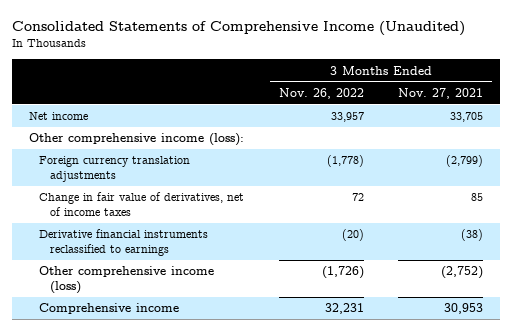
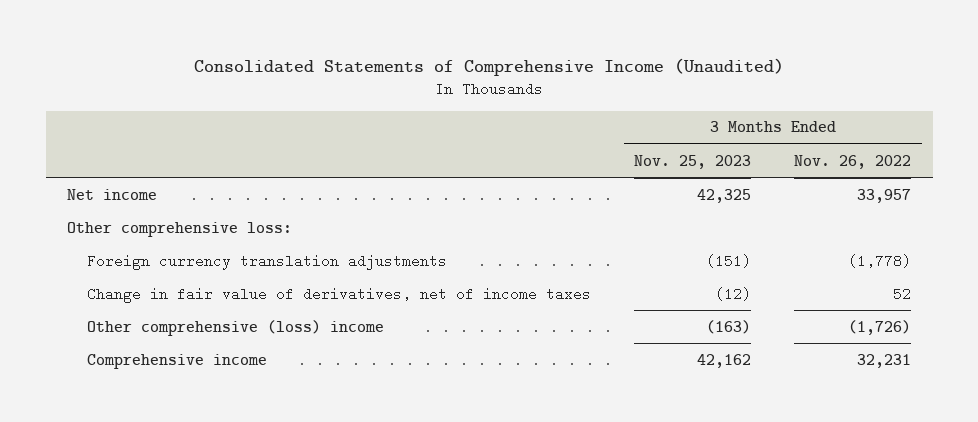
[398,87,484,99] Nov. 27, 2021 -> none
none -> [634,154,752,169] Nov. 25, 2023
[29,133,245,147] Other comprehensive income (loss): -> [67,221,293,237] Other comprehensive loss:
[39,229,209,256] Derivative financial instruments reclassified to earnings -> none
[351,193,364,202] 72 -> [893,286,912,301] 52
[39,266,215,294] Other comprehensive income (loss) -> [87,319,385,336] Other comprehensive (loss) income

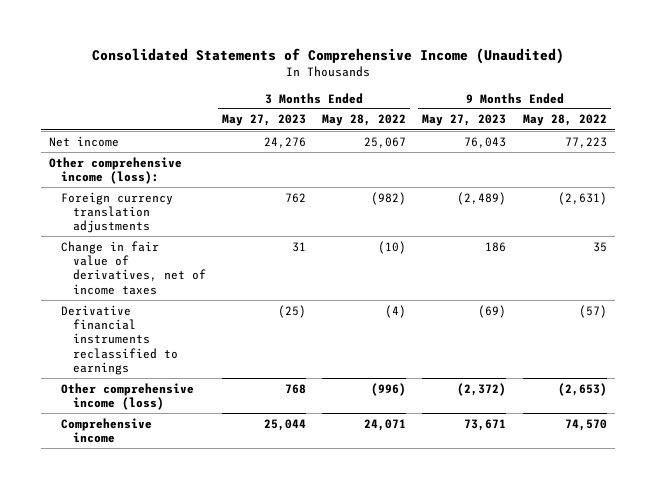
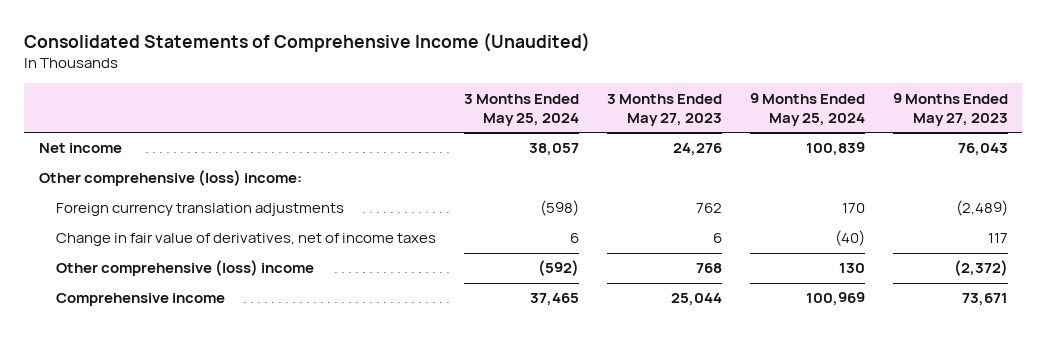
[322,114,407,127] May 28, 2022 -> none
[522,114,607,127] May 28, 2022 -> none
none -> [463,93,579,126] 3 Months Ended May 25, 2024
none -> [749,92,865,126] 9 Months Ended May 25, 2024
[49,156,183,184] Other comprehensive income (loss): -> [38,170,302,187] Other comprehensive (loss) income:
[60,304,178,375] Derivative financial instruments reclassified to earnings -> none
[292,241,307,252] 31 -> [712,233,722,244] 6
[485,241,507,252] 186 -> [988,233,1009,244] 117
[60,382,194,410] Other comprehensive income (loss) -> [55,260,314,277] Other comprehensive (loss) income

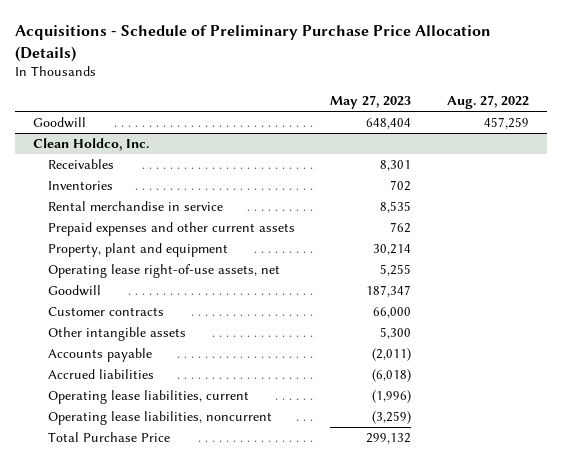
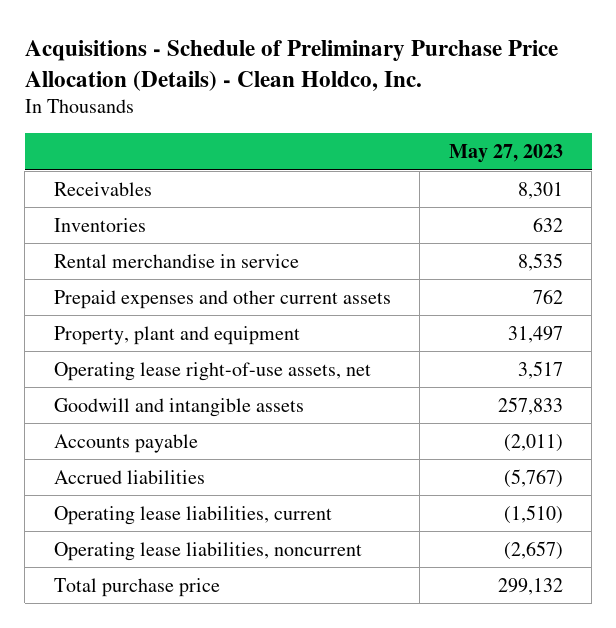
[14,25,491,62] Acquisitions - Schedule of Preliminary Purchase Price Allocation (Details) -> [24,39,558,92] Acquisitions - Schedule of Preliminary Purchase Price Allocation (Details) - Clean Holdco, Inc.
[447,95,530,110] Aug. 27, 2022 -> none
[32,117,86,129] Goodwill -> none
[32,138,149,152] Clean Holdco, Inc. -> none
[390,180,412,192] 702 -> [532,216,563,232] 632
[47,285,101,297] Goodwill -> none
[47,307,164,317] Customer contracts -> none
[47,327,186,342] Other intangible assets -> none
[373,244,412,256] 30,214 -> [507,325,563,343] 31,497
[380,264,412,277] 5,255 -> [517,360,563,379] 3,517
none -> [53,397,304,417] Goodwill and intangible assets
[372,369,412,383] (6,018) -> [503,468,563,488] (5,767)
[372,390,412,404] (1,996) -> [503,504,563,524] (1,510)
[372,411,412,425] (3,259) -> [503,540,563,560] (2,657)
[47,432,170,443] Total Purchase Price -> [53,577,220,597] Total purchase price

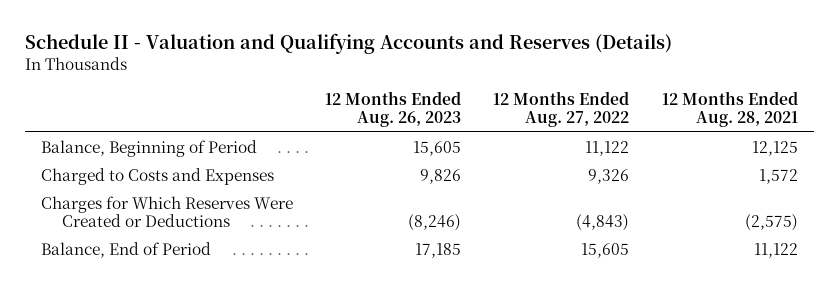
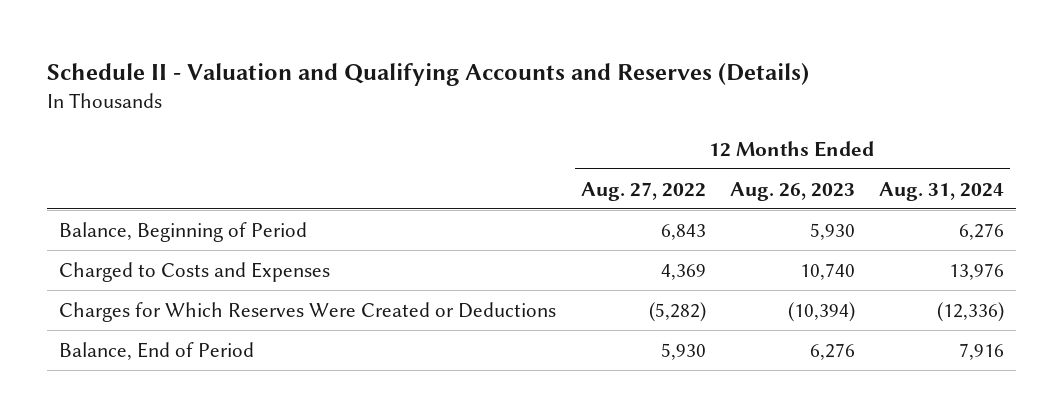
[661,91,798,128] 12 Months Ended Aug. 28, 2021 -> none
none -> [879,181,1005,201] Aug. 31, 2024
[413,140,462,156] 15,605 -> [809,222,855,240] 5,930
[585,140,630,156] 11,122 -> [660,223,706,240] 6,843
[420,168,462,184] 9,826 -> [799,262,855,280] 10,740
[588,168,630,184] 9,326 -> [660,263,706,280] 4,369
[408,213,462,231] (8,246) -> [787,301,855,322] (10,394)
[576,213,630,231] (4,843) -> [648,301,706,322] (5,282)
[415,242,462,258] 17,185 -> [809,342,855,360] 6,276
[581,242,630,258] 15,605 -> [660,342,706,360] 5,930

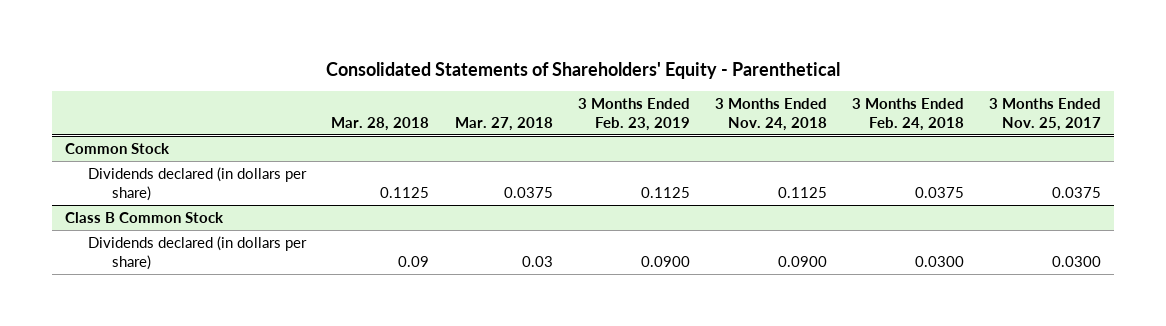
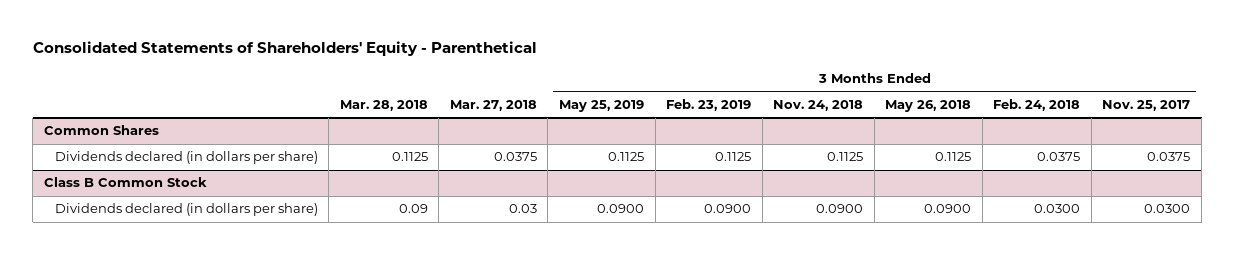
none -> [559,100,645,113] May 25, 2019
none -> [885,100,972,113] May 26, 2018
[64,143,170,155] Common Stock -> [44,125,160,136] Common Shares

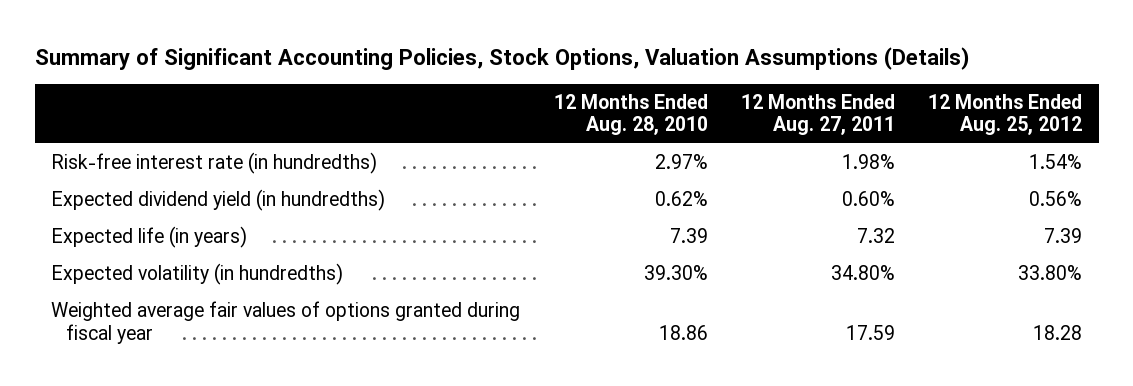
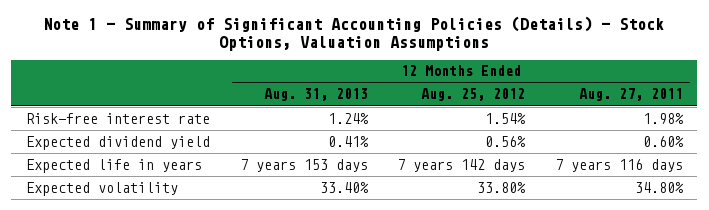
[34,46,970,70] Summary of Significant Accounting Policies, Stock Options, Valuation Assumptions (Details) -> [43,15,665,51] Note 1 - Summary of Significant Accounting Policies (Details) - Stock Options, Valuation Assumptions
[553,94,708,136] 12 Months Ended Aug. 28, 2010 -> none
none -> [263,88,368,102] Aug. 31, 2013
[51,301,521,344] Weighted average fair values of options granted during fiscal year -> none
[51,152,378,175] Risk-free interest rate (in hundredths) -> [26,112,211,124] Risk-free interest rate
[51,189,386,212] Expected dividend yield (in hundredths) -> [26,135,211,150] Expected dividend yield
[51,226,248,249] Expected life (in years) -> [26,158,203,173] Expected life in years
[856,228,895,244] 7.32 -> [554,158,683,172] 7 years 116 days
[1044,228,1083,244] 7.39 -> [397,158,526,172] 7 years 142 days
[51,263,344,286] Expected volatility (in hundredths) -> [26,181,179,196] Expected volatility

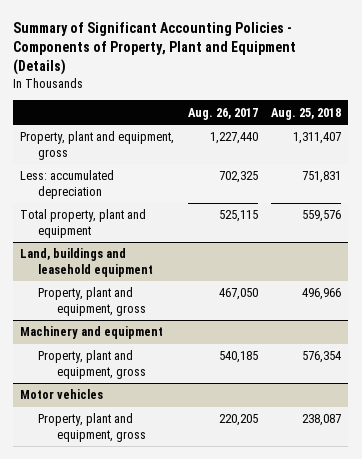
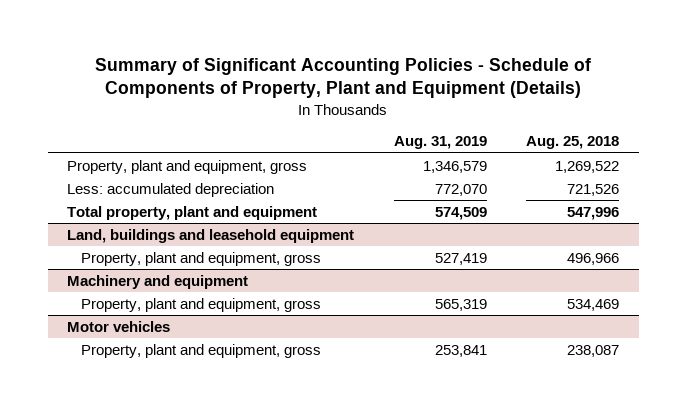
[13,21,297,76] Summary of Significant Accounting Policies - Components of Property, Plant and Equipment (Details) -> [95,57,592,99] Summary of Significant Accounting Policies - Schedule of Components of Property, Plant and Equipment (Details)
[187,107,258,120] Aug. 26, 2017 -> none
none -> [393,136,487,150] Aug. 31, 2019
[293,132,342,145] 1,311,407 -> [555,160,620,173] 1,269,522
[302,171,342,184] 751,831 -> [567,183,620,196] 721,526
[302,210,342,223] 559,576 -> [567,206,620,220] 547,996
[302,351,342,364] 576,354 -> [567,298,620,311] 534,469

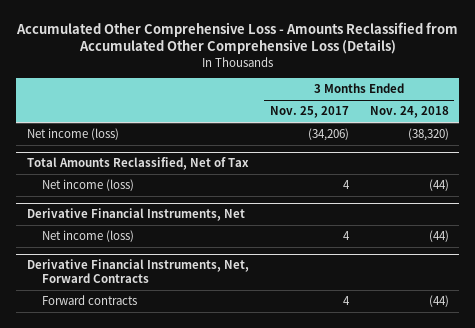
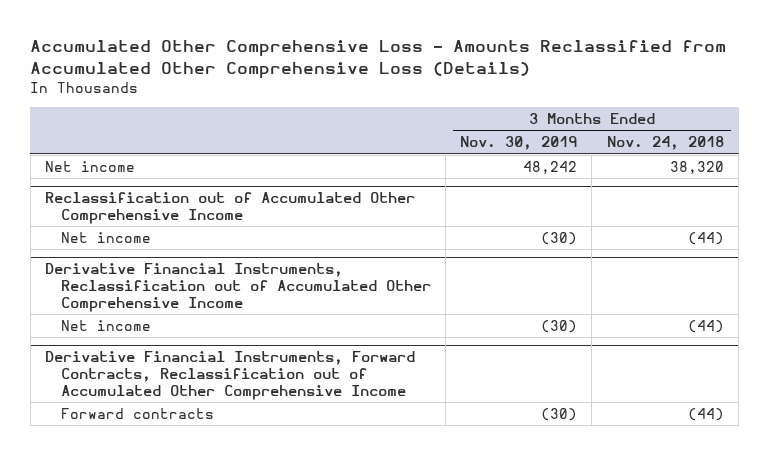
[269,106,349,119] Nov. 25, 2017 -> none
none -> [460,136,578,151] Nov. 30, 2019
[26,208,245,222] Derivative Financial Instruments, Net -> none
[26,259,249,284] Derivative Financial Instruments, Net, Forward Contracts -> none
[26,128,119,141] Net income (loss) -> [45,161,136,173] Net income
[407,128,449,142] (38,320) -> [669,161,724,175] 38,320
[26,157,249,171] Total Amounts Reclassified, Net of Tax -> [45,192,416,224] Reclassification out of Accumulated Other Comprehensive Income
[42,179,135,192] Net income (loss) -> [60,232,151,244] Net income
none -> [45,263,431,312] Derivative Financial Instruments, Reclassification out of Accumulated Other Comprehensive Income
[42,230,135,243] Net income (loss) -> [60,320,151,332] Net income
none -> [45,351,416,400] Derivative Financial Instruments, Forward Contracts, Reclassification out of Accumulated Other Comprehensive Income

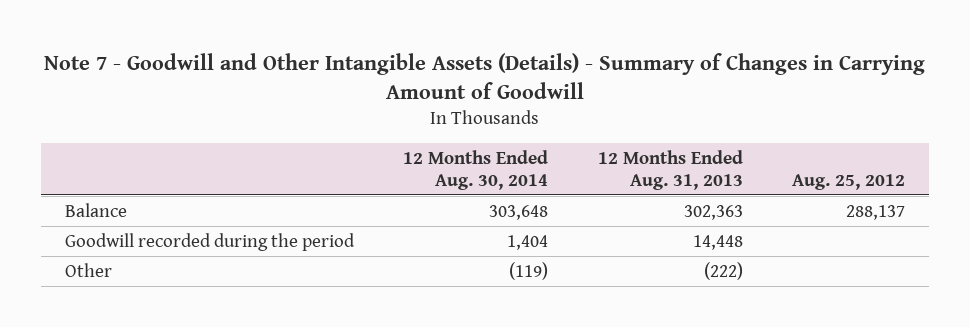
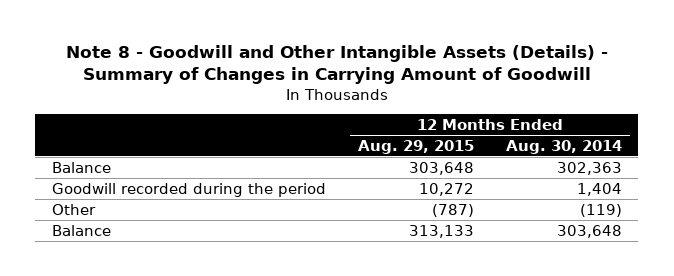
[43,52,925,99] Note 7 - Goodwill and Other Intangible Assets (Details) - Summary of Changes in Carrying Amount of Goodwill -> [65,44,608,85] Note 8 - Goodwill and Other Intangible Assets (Details) - Summary of Changes in Carrying Amount of Goodwill
[597,149,743,190] 12 Months Ended Aug. 31, 2013 -> none
[791,173,905,190] Aug. 25, 2012 -> none
none -> [357,139,474,154] Aug. 29, 2015
none -> [51,161,111,173] Balance
[65,202,128,217] Balance -> [51,224,111,236] Balance

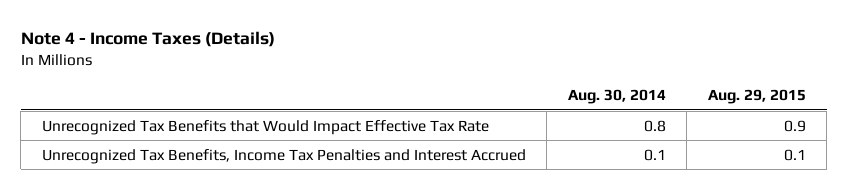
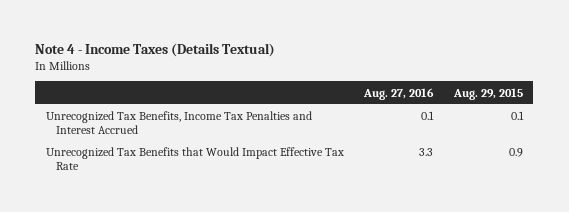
[20,31,275,48] Note 4 - Income Taxes (Details) -> [35,42,276,57] Note 4 - Income Taxes (Details Textual)
[567,89,666,105] Aug. 30, 2014 -> none
none -> [363,87,435,100] Aug. 27, 2016
[41,119,489,135] Unrecognized Tax Benefits that Would Impact Effective Tax Rate -> [45,147,344,170] Unrecognized Tax Benefits that Would Impact Effective Tax Rate

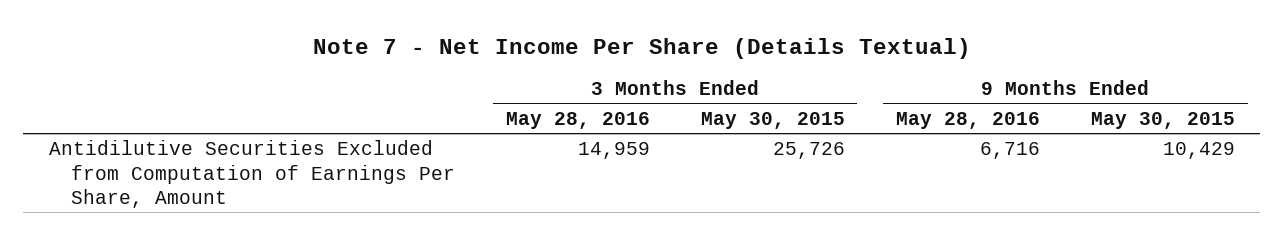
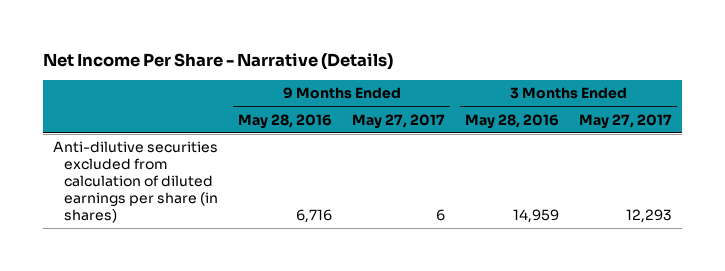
[312,37,971,59] Note 7 - Net Income Per Share (Details Textual) -> [43,52,394,70] Net Income Per Share - Narrative (Details)
[700,111,845,129] May 30, 2015 -> none
[1090,111,1235,129] May 30, 2015 -> none
none -> [352,113,446,129] May 27, 2017
none -> [578,113,672,129] May 27, 2017
[48,140,455,208] Antidilutive Securities Excluded from Computation of Earnings Per Share, Amount -> [53,141,219,224] Anti-dilutive securities excluded from calculation of diluted earnings per share (in shares)

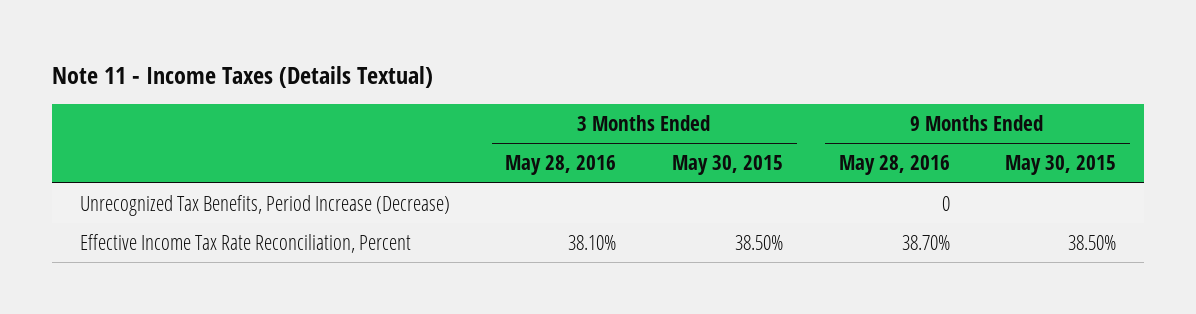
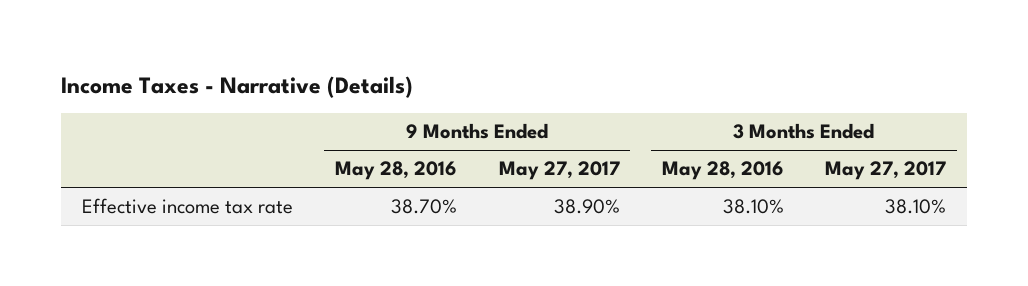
[52,65,434,88] Note 11 - Income Taxes (Details Textual) -> [61,75,414,98] Income Taxes - Narrative (Details)
[671,155,783,176] May 30, 2015 -> none
[1005,155,1117,176] May 30, 2015 -> none
none -> [498,161,620,181] May 27, 2017
none -> [825,161,947,181] May 27, 2017
[79,194,450,216] Unrecognized Tax Benefits, Period Increase (Decrease) -> none
[79,233,411,253] Effective Income Tax Rate Reconciliation, Percent -> [82,198,294,215] Effective income tax rate

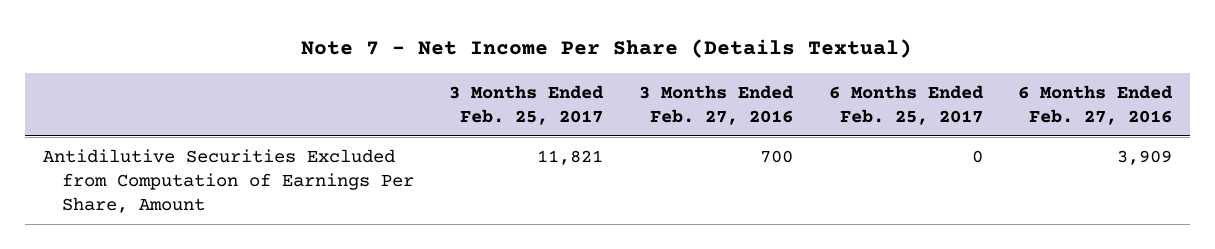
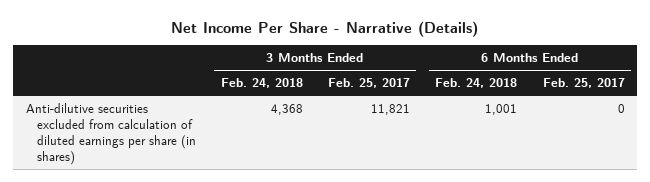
[301,39,913,59] Note 7 - Net Income Per Share (Details Textual) -> [171,20,479,37] Net Income Per Share - Narrative (Details)
[638,84,794,125] 3 Months Ended Feb. 27, 2016 -> none
[1018,84,1174,125] 6 Months Ended Feb. 27, 2016 -> none
none -> [220,78,303,89] Feb. 24, 2018
none -> [435,78,518,89] Feb. 24, 2018
[42,148,414,213] Antidilutive Securities Excluded from Computation of Earnings Per Share, Amount -> [25,102,196,165] Anti-dilutive securities excluded from calculation of diluted earnings per share (in shares)

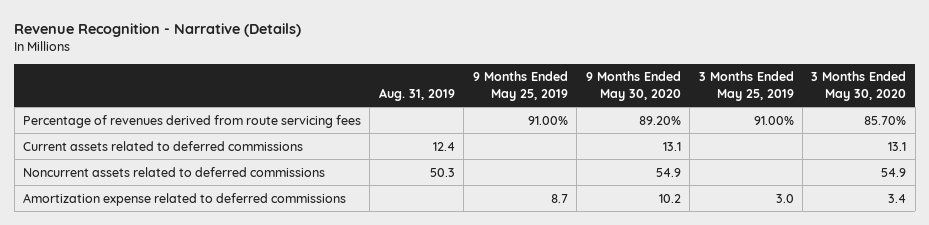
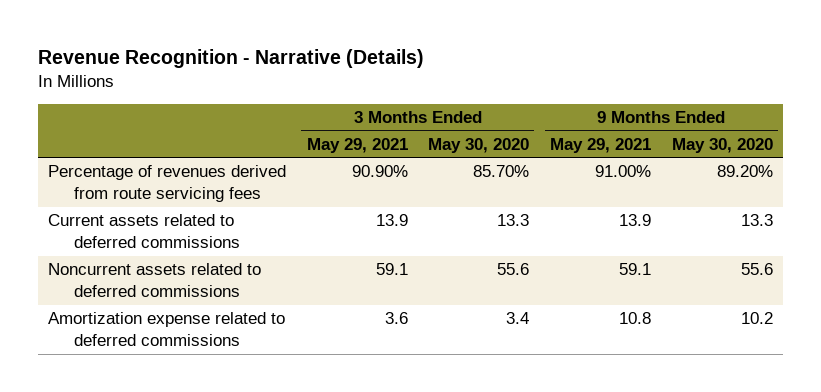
[378,87,455,101] Aug. 31, 2019 -> none
[472,71,568,101] 9 Months Ended May 25, 2019 -> none
[698,71,794,101] 3 Months Ended May 25, 2019 -> none
none -> [306,137,408,153] May 29, 2021
none -> [549,137,651,153] May 29, 2021
[662,141,681,151] 13.1 -> [740,214,773,227] 13.3
[888,141,907,151] 13.1 -> [497,214,530,227] 13.3
[655,167,681,177] 54.9 -> [740,263,773,276] 55.6
[881,167,907,177] 54.9 -> [497,263,530,276] 55.6

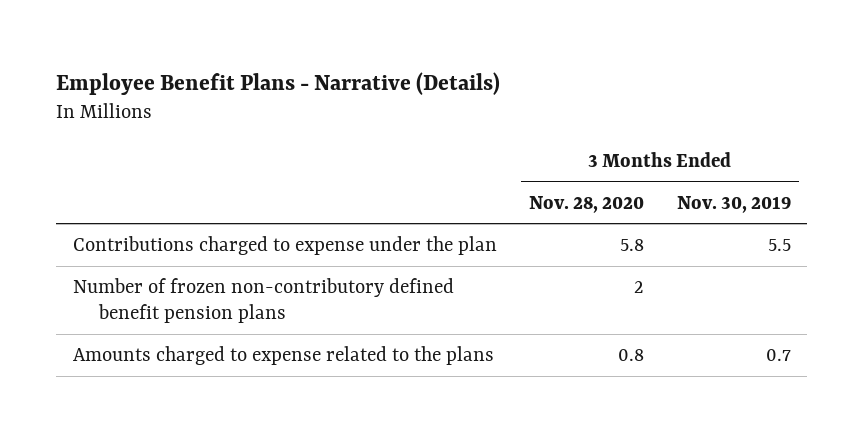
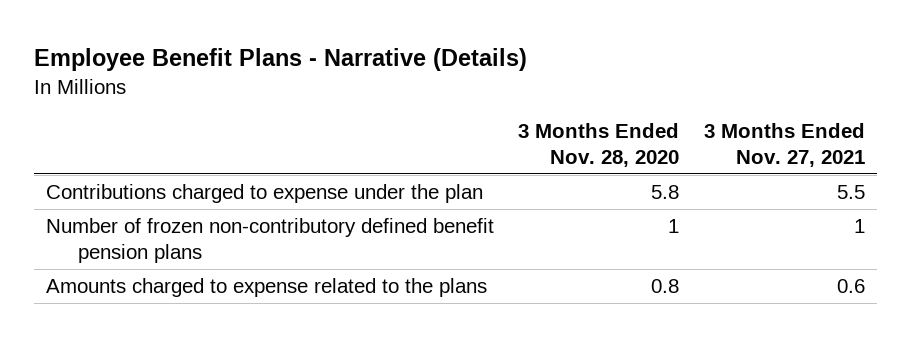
[676,195,791,213] Nov. 30, 2019 -> none
none -> [703,123,865,167] 3 Months Ended Nov. 27, 2021
[634,280,645,293] 2 -> [668,219,680,234] 1

